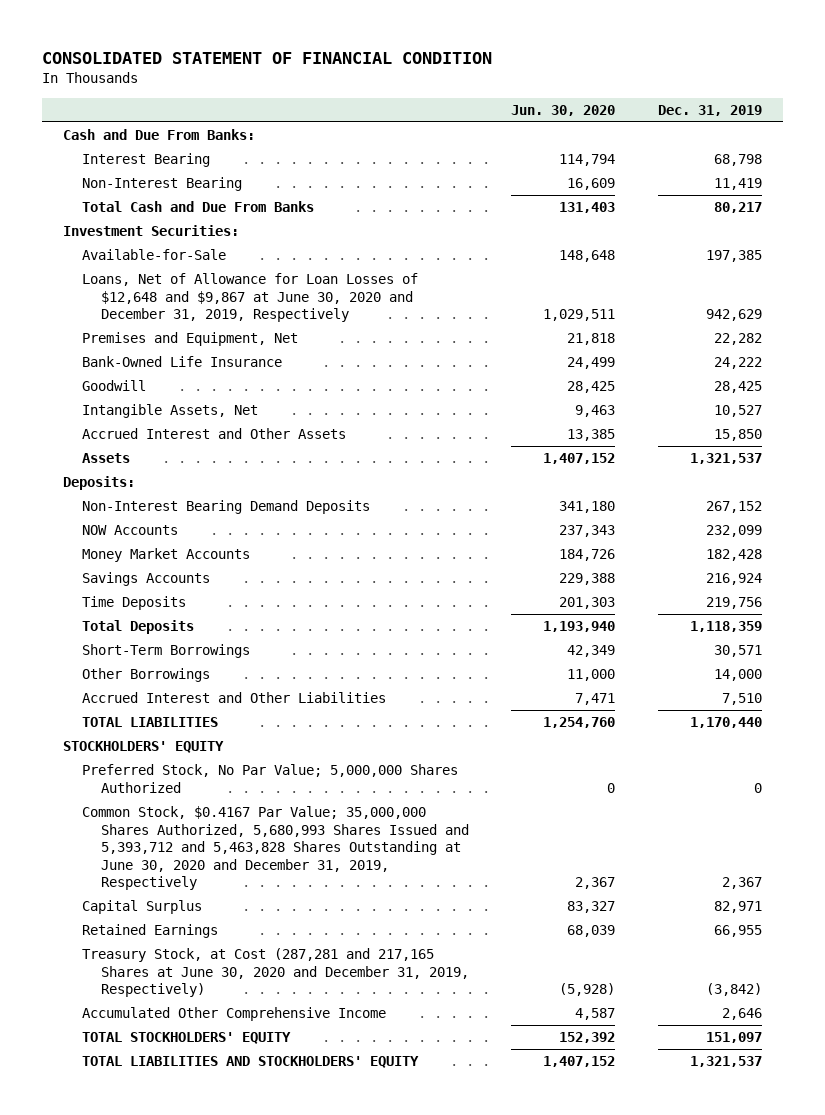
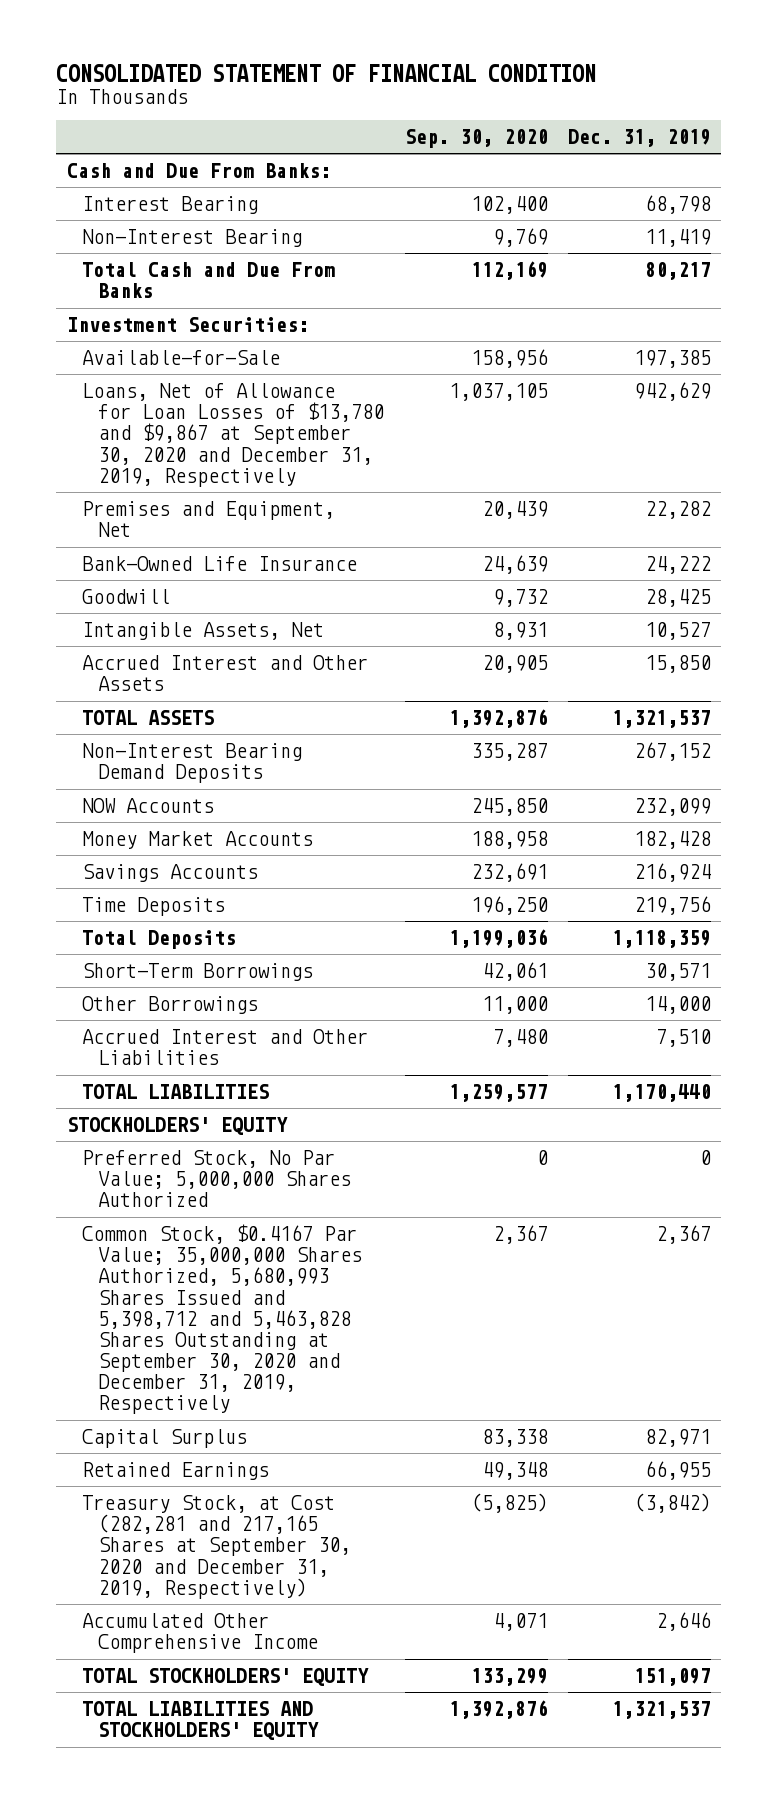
[511,104,616,116] Jun. 30, 2020 -> none
none -> [404,129,548,149] Sep. 30, 2020
[82,273,419,323] Loans, Net of Allowance for Loan Losses of $12,648 and $9,867 at June 30, 2020 and December 31, 2019, Respectively -> [82,383,385,487] Loans, Net of Allowance for Loan Losses of $13,780 and $9,867 at September 30, 2020 and December 31, 2019, Respectively
[63,476,136,491] Deposits: -> none
[82,453,131,464] Assets -> [82,710,215,726] TOTAL ASSETS
[82,806,470,891] Common Stock, $0.4167 Par Value; 35,000,000 Shares Authorized, 5,680,993 Shares Issued and 5,393,712 and 5,463,828 Shares Outstanding at June 30, 2020 and December 31, 2019, Respectively -> [82,1224,363,1415] Common Stock, $0.4167 Par Value; 35,000,000 Shares Authorized, 5,680,993 Shares Issued and 5,398,712 and 5,463,828 Shares Outstanding at September 30, 2020 and December 31, 2019, Respectively
[82,948,470,998] Treasury Stock, at Cost (287,281 and 217,165 Shares at June 30, 2020 and December 31, 2019, Respectively) -> [82,1495,352,1599] Treasury Stock, at Cost (282,281 and 217,165 Shares at September 30, 2020 and December 31, 2019, Respectively)

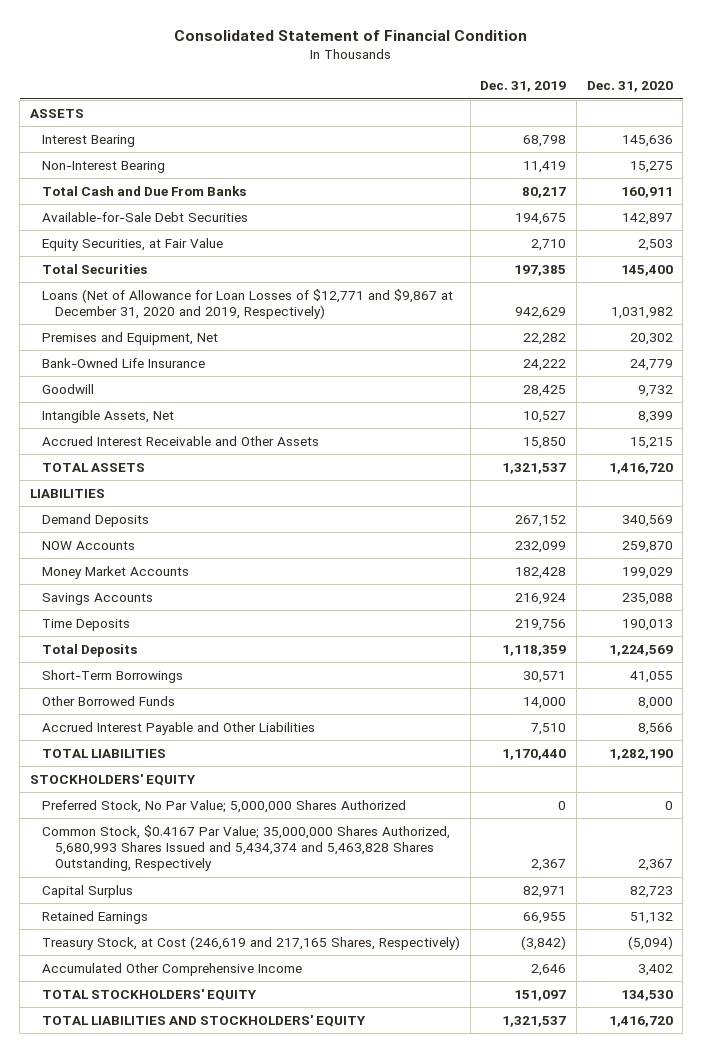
[56,63,597,82] CONSOLIDATED STATEMENT OF FINANCIAL CONDITION -> [174,29,528,41] Consolidated Statement of Financial Condition
[404,129,548,149] Sep. 30, 2020 -> none
none -> [586,81,673,93] Dec. 31, 2020
[66,163,331,179] Cash and Due From Banks: -> none
none -> [29,109,84,119] ASSETS
[66,317,309,333] Investment Securities: -> none
none -> [42,212,249,223] Available-for-Sale Debt Securities
none -> [42,238,224,252] Equity Securities, at Fair Value
[82,350,281,366] Available-for-Sale -> [42,264,148,275] Total Securities
[82,383,385,487] Loans, Net of Allowance for Loan Losses of $13,780 and $9,867 at September 30, 2020 and December 31, 2019, Respectively -> [42,289,454,320] Loans (Net of Allowance for Loan Losses of $12,771 and $9,867 at December 31, 2020 and 2019, Respectively)
[82,655,369,692] Accrued Interest and Other Assets -> [42,436,320,447] Accrued Interest Receivable and Other Assets
none -> [29,489,105,499] LIABILITIES
[82,743,303,784] Non-Interest Bearing Demand Deposits -> [42,514,150,528] Demand Deposits
[82,996,259,1015] Other Borrowings -> [42,696,176,707] Other Borrowed Funds
[82,1029,369,1066] Accrued Interest and Other Liabilities -> [42,722,316,736] Accrued Interest Payable and Other Liabilities
[82,1224,363,1415] Common Stock, $0.4167 Par Value; 35,000,000 Shares Authorized, 5,680,993 Shares Issued and 5,398,712 and 5,463,828 Shares Outstanding at September 30, 2020 and December 31, 2019, Respectively -> [42,825,451,872] Common Stock, $0.4167 Par Value; 35,000,000 Shares Authorized, 5,680,993 Shares Issued and 5,434,374 and 5,463,828 Shares Outstanding, Respectively
[82,1495,352,1599] Treasury Stock, at Cost (282,281 and 217,165 Shares at September 30, 2020 and December 31, 2019, Respectively) -> [42,936,461,951] Treasury Stock, at Cost (246,619 and 217,165 Shares, Respectively)

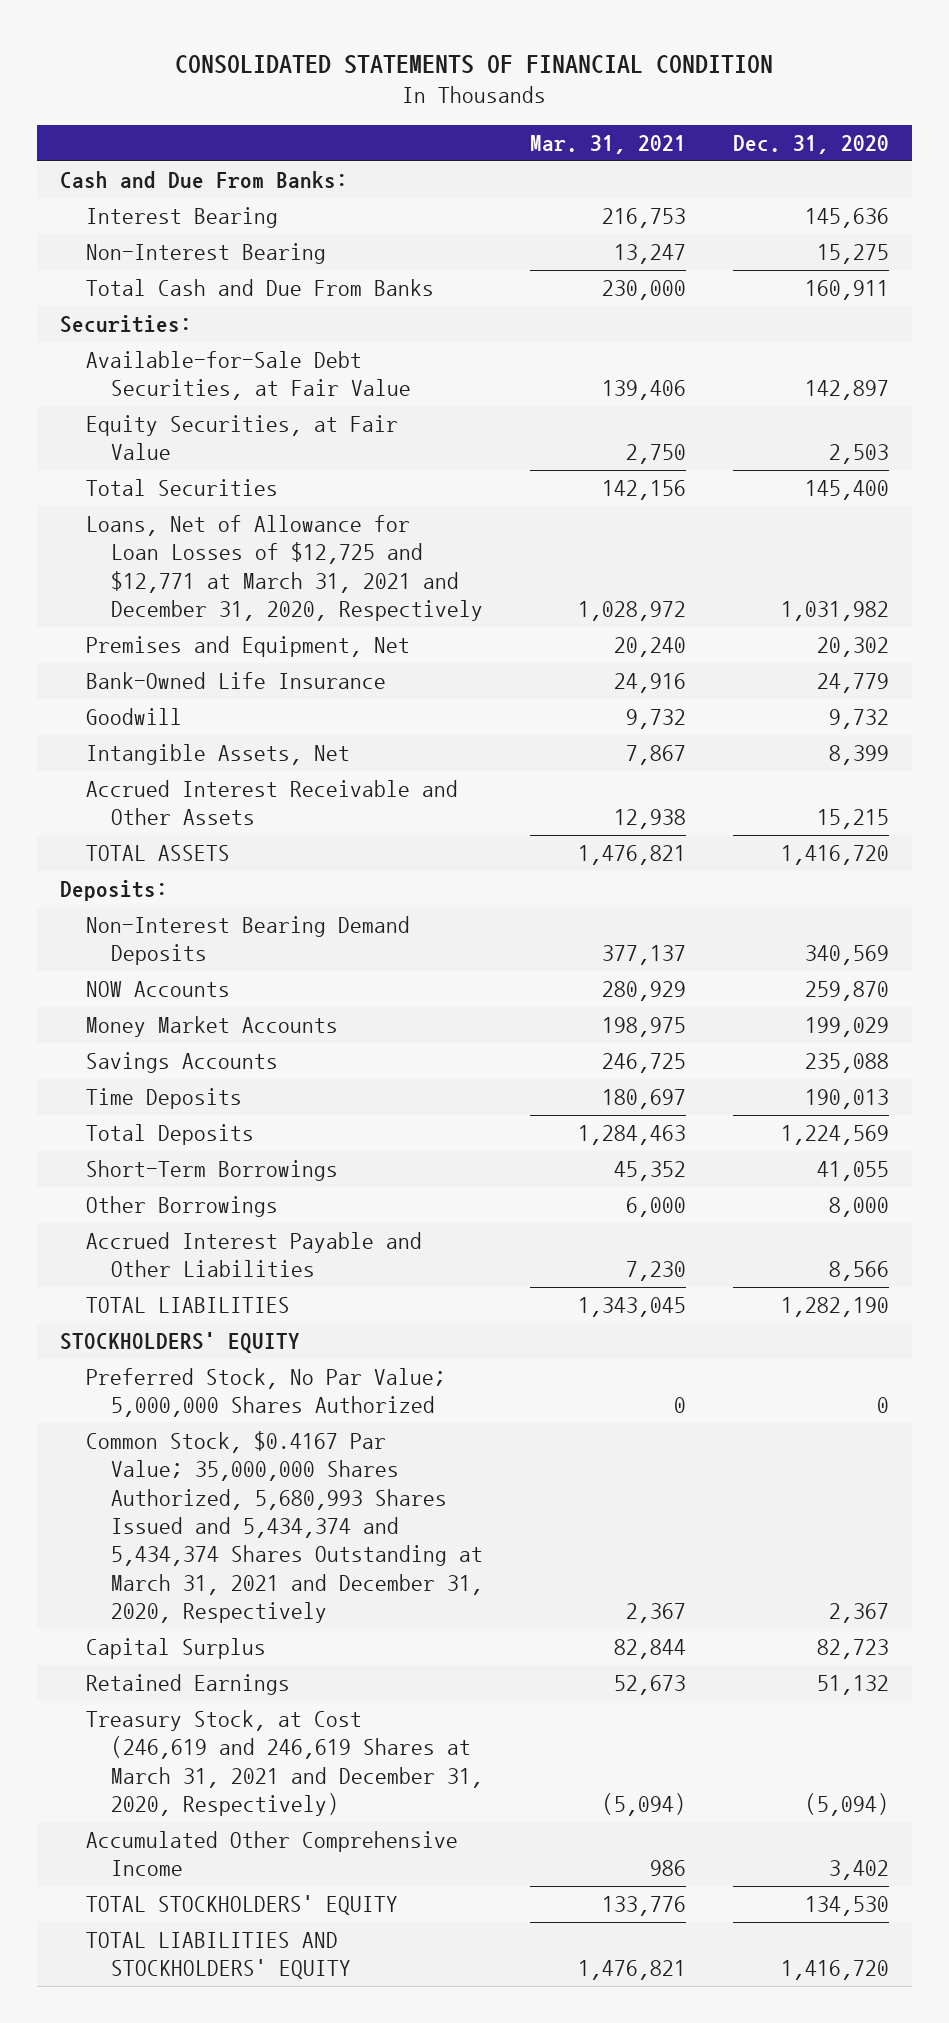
[174,29,528,41] Consolidated Statement of Financial Condition -> [175,54,774,74] CONSOLIDATED STATEMENTS OF FINANCIAL CONDITION
[480,81,567,93] Dec. 31, 2019 -> none
none -> [530,134,687,154] Mar. 31, 2021
[29,109,84,119] ASSETS -> none
none -> [60,171,349,189] Cash and Due From Banks:
none -> [60,315,193,334] Securities:
[42,212,249,223] Available-for-Sale Debt Securities -> [85,351,412,401] Available-for-Sale Debt Securities, at Fair Value
[42,289,454,320] Loans (Net of Allowance for Loan Losses of $12,771 and $9,867 at December 31, 2020 and 2019, Respectively) -> [85,515,484,622] Loans, Net of Allowance for Loan Losses of $12,725 and $12,771 at March 31, 2021 and December 31, 2020, Respectively
[29,489,105,499] LIABILITIES -> none
none -> [60,880,169,902] Deposits:
[42,514,150,528] Demand Deposits -> [85,916,410,966] Non-Interest Bearing Demand Deposits
[42,696,176,707] Other Borrowed Funds -> [85,1196,278,1218] Other Borrowings
[42,825,451,872] Common Stock, $0.4167 Par Value; 35,000,000 Shares Authorized, 5,680,993 Shares Issued and 5,434,374 and 5,463,828 Shares Outstanding, Respectively -> [85,1431,484,1624] Common Stock, $0.4167 Par Value; 35,000,000 Shares Authorized, 5,680,993 Shares Issued and 5,434,374 and 5,434,374 Shares Outstanding at March 31, 2021 and December 31, 2020, Respectively
[42,936,461,951] Treasury Stock, at Cost (246,619 and 217,165 Shares, Respectively) -> [85,1710,484,1817] Treasury Stock, at Cost (246,619 and 246,619 Shares at March 31, 2021 and December 31, 2020, Respectively)

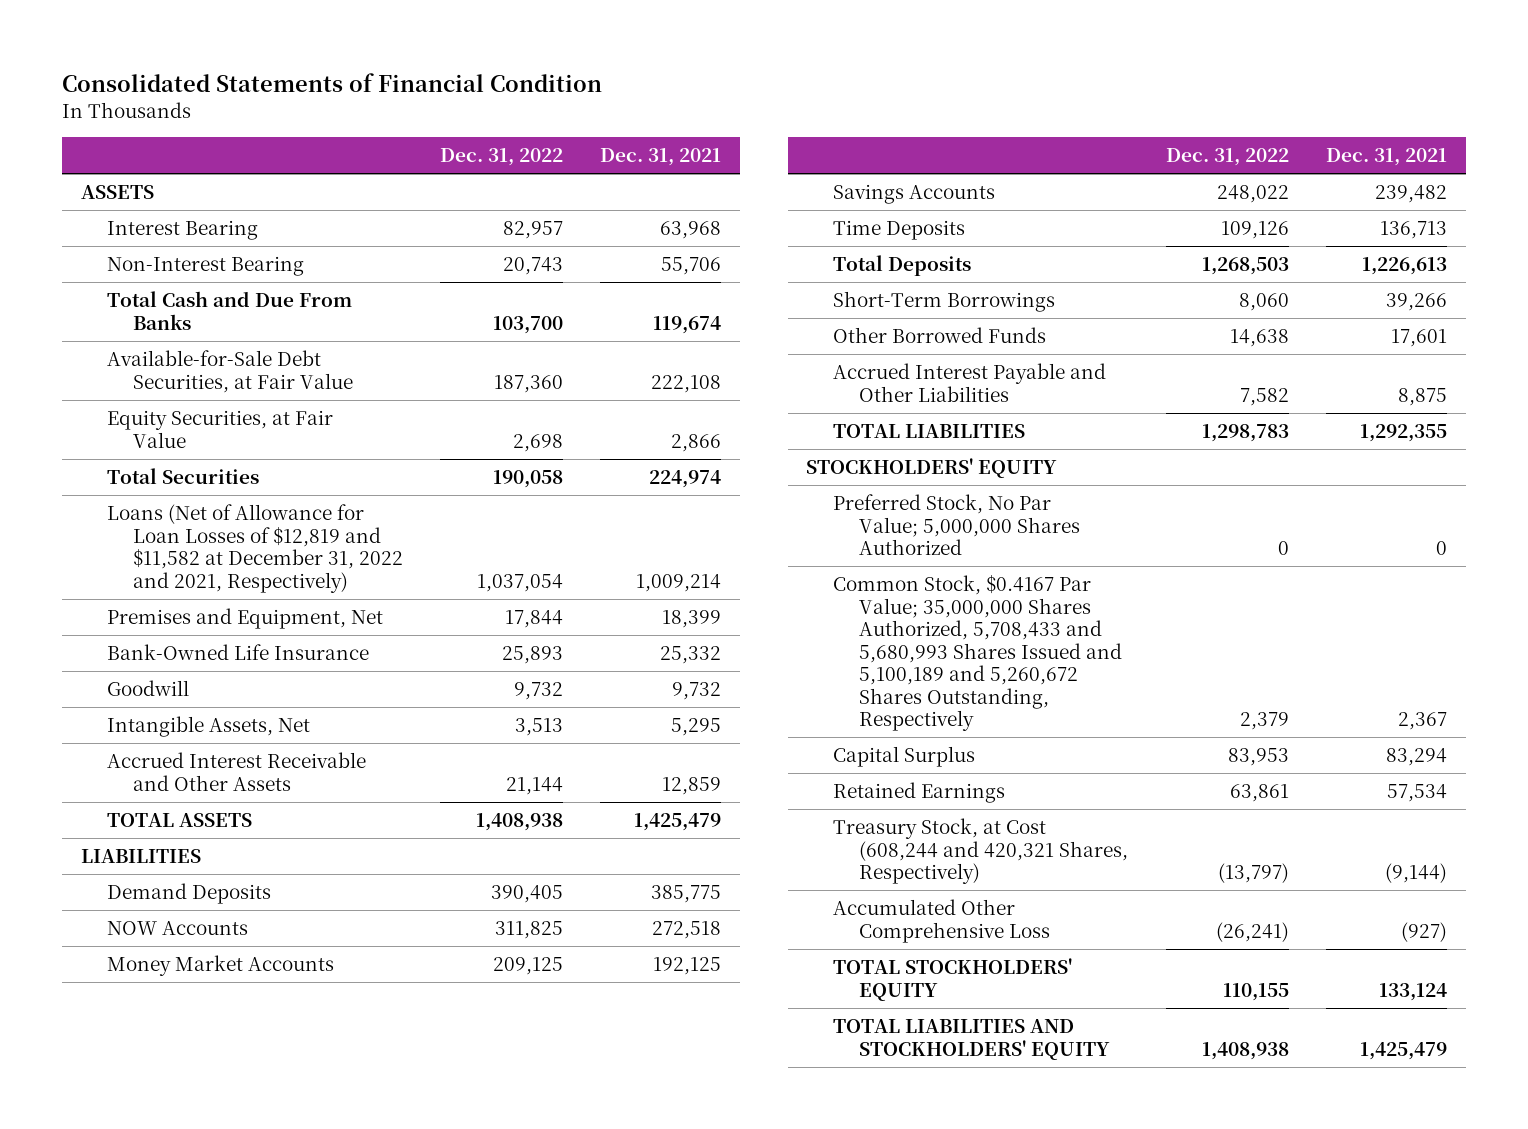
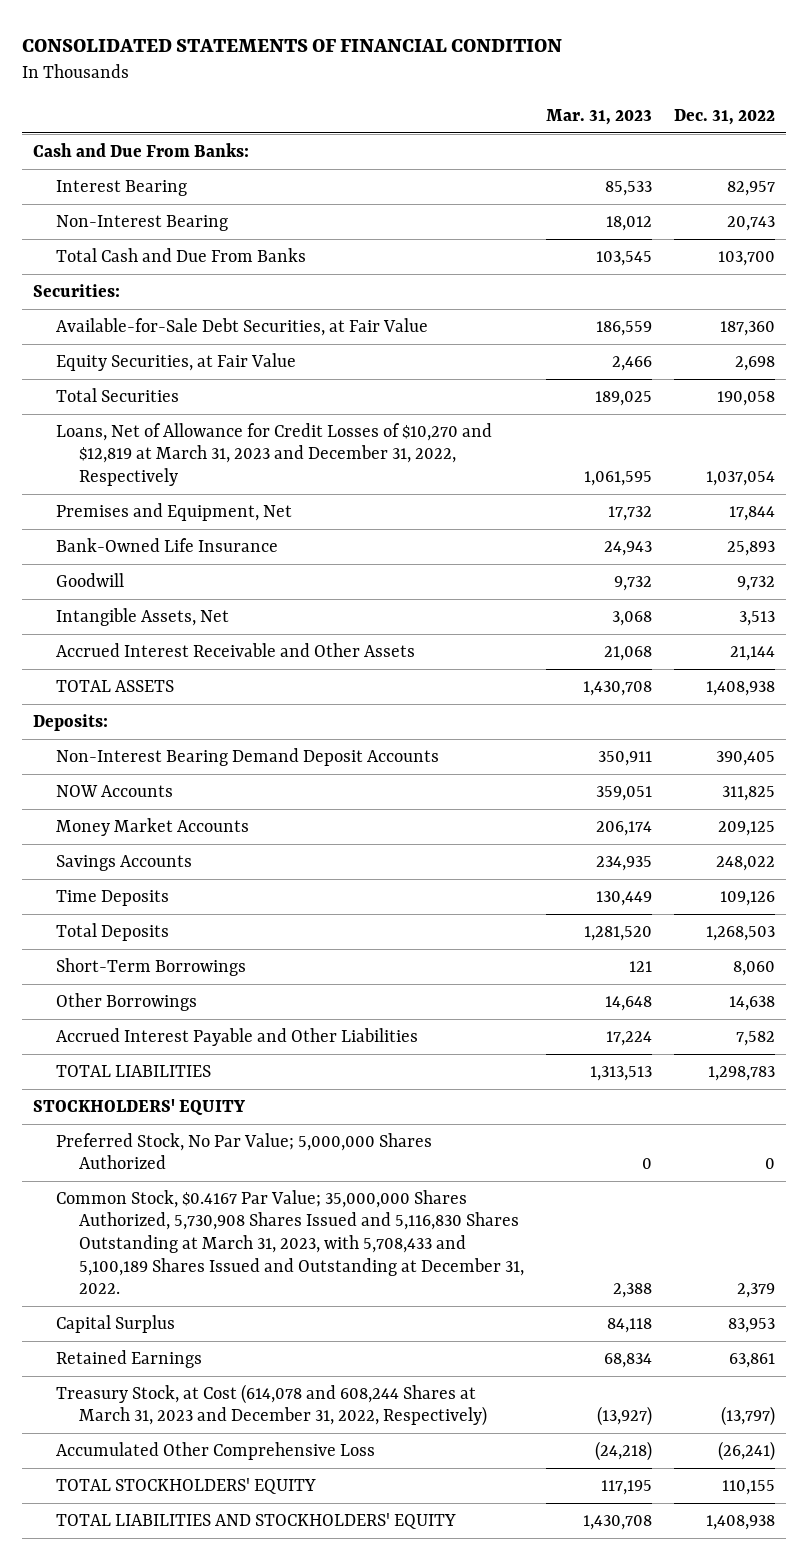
[62,73,603,93] Consolidated Statements of Financial Condition -> [21,39,562,53] CONSOLIDATED STATEMENTS OF FINANCIAL CONDITION
[600,148,722,167] Dec. 31, 2021 -> none
none -> [545,108,652,125] Mar. 31, 2023
[80,184,154,199] ASSETS -> none
none -> [32,142,249,157] Cash and Due From Banks:
none -> [32,283,120,297] Securities:
[106,503,403,593] Loans (Net of Allowance for Loan Losses of $12,819 and $11,582 at December 31, 2022 and 2021, Respectively) -> [55,422,492,487] Loans, Net of Allowance for Credit Losses of $10,270 and $12,819 at March 31, 2023 and December 31, 2022, Respectively
[80,848,201,863] LIABILITIES -> none
none -> [32,713,108,731] Deposits:
[106,882,271,904] Demand Deposits -> [55,747,439,766] Non-Interest Bearing Demand Deposit Accounts
[832,326,1046,343] Other Borrowed Funds -> [55,992,197,1011] Other Borrowings
[832,574,1122,732] Common Stock, $0.4167 Par Value; 35,000,000 Shares Authorized, 5,708,433 and 5,680,993 Shares Issued and 5,100,189 and 5,260,672 Shares Outstanding, Respectively -> [55,1189,524,1295] Common Stock, $0.4167 Par Value; 35,000,000 Shares Authorized, 5,730,908 Shares Issued and 5,116,830 Shares Outstanding at March 31, 2023, with 5,708,433 and 5,100,189 Shares Issued and Outstanding at December 31, 2022.
[832,817,1128,885] Treasury Stock, at Cost (608,244 and 420,321 Shares, Respectively) -> [55,1383,487,1427] Treasury Stock, at Cost (614,078 and 608,244 Shares at March 31, 2023 and December 31, 2022, Respectively)

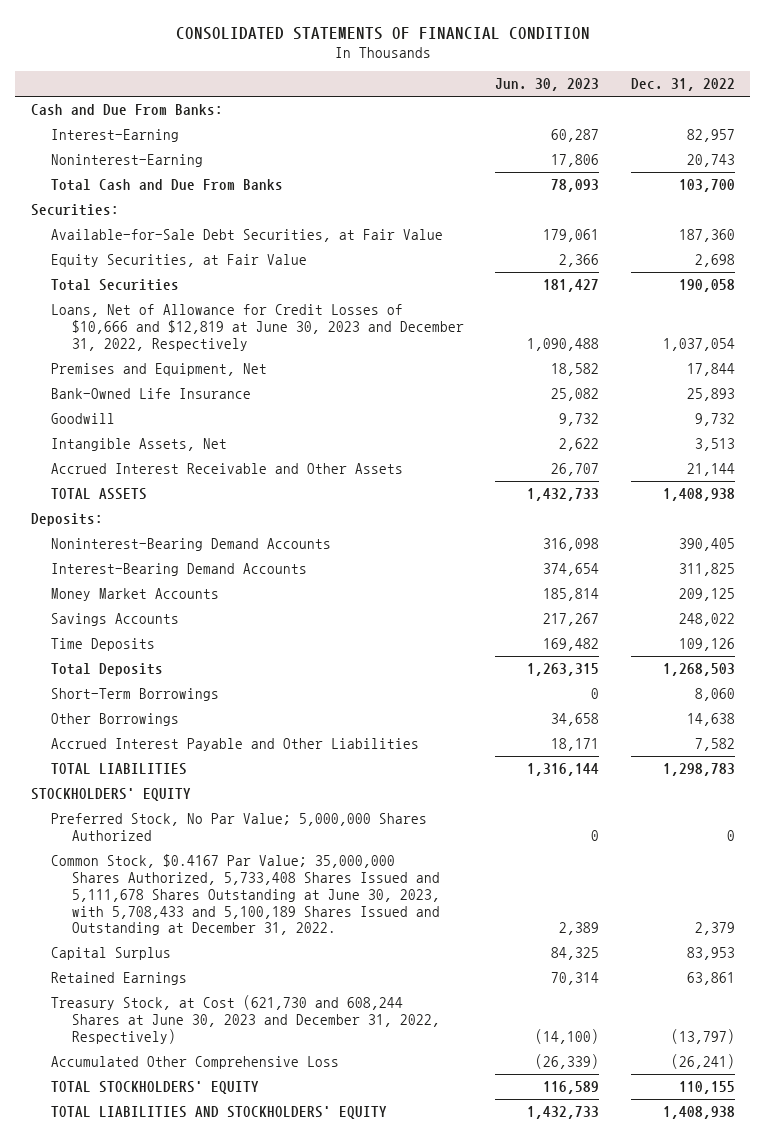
[545,108,652,125] Mar. 31, 2023 -> none
none -> [495,78,600,92] Jun. 30, 2023
[55,179,187,196] Interest Bearing -> [51,129,180,143] Interest-Earning
[55,214,228,231] Non-Interest Bearing -> [51,154,204,168] Noninterest-Earning
[55,422,492,487] Loans, Net of Allowance for Credit Losses of $10,270 and $12,819 at March 31, 2023 and December 31, 2022, Respectively -> [51,304,464,351] Loans, Net of Allowance for Credit Losses of $10,666 and $12,819 at June 30, 2023 and December 31, 2022, Respectively
[55,747,439,766] Non-Interest Bearing Demand Deposit Accounts -> [51,538,332,552] Noninterest-Bearing Demand Accounts
[55,784,173,797] NOW Accounts -> [51,563,308,577] Interest-Bearing Demand Accounts
[55,1189,524,1295] Common Stock, $0.4167 Par Value; 35,000,000 Shares Authorized, 5,730,908 Shares Issued and 5,116,830 Shares Outstanding at March 31, 2023, with 5,708,433 and 5,100,189 Shares Issued and Outstanding at December 31, 2022. -> [51,854,440,936] Common Stock, $0.4167 Par Value; 35,000,000 Shares Authorized, 5,733,408 Shares Issued and 5,111,678 Shares Outstanding at June 30, 2023, with 5,708,433 and 5,100,189 Shares Issued and Outstanding at December 31, 2022.
[55,1383,487,1427] Treasury Stock, at Cost (614,078 and 608,244 Shares at March 31, 2023 and December 31, 2022, Respectively) -> [51,995,440,1044] Treasury Stock, at Cost (621,730 and 608,244 Shares at June 30, 2023 and December 31, 2022, Respectively)

